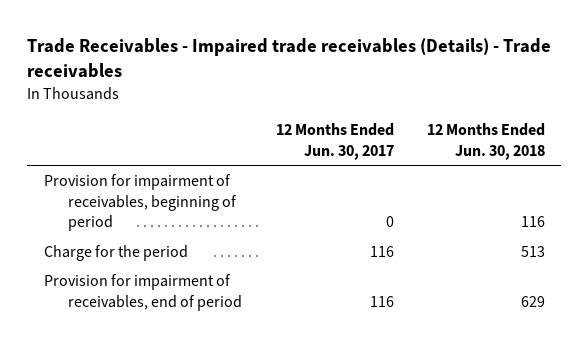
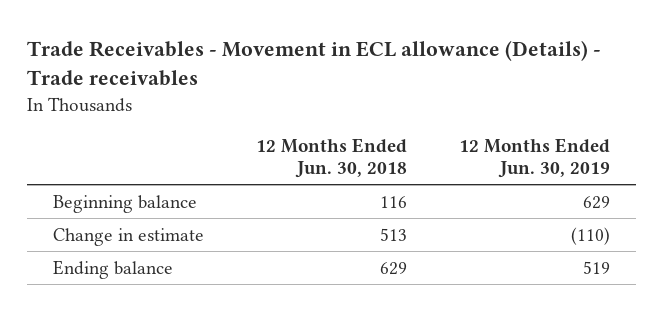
[27,38,552,79] Trade Receivables - Impaired trade receivables (Details) - Trade receivables -> [26,40,601,87] Trade Receivables - Movement in ECL allowance (Details) - Trade receivables
[275,123,394,161] 12 Months Ended Jun. 30, 2017 -> none
none -> [458,138,610,179] 12 Months Ended Jun. 30, 2019
[43,174,238,232] Provision for impairment of receivables, beginning of period -> [52,194,197,213] Beginning balance
[43,245,188,262] Charge for the period -> [52,227,204,246] Change in estimate
[43,274,243,311] Provision for impairment of receivables, end of period -> [52,259,173,279] Ending balance

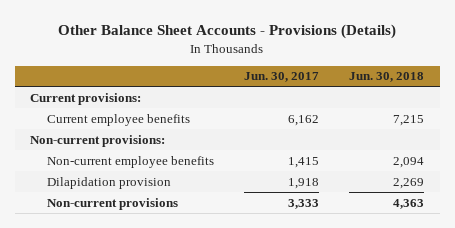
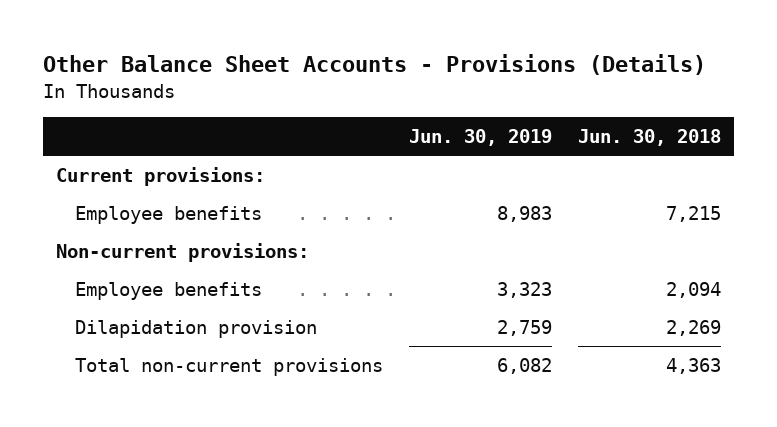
[244,72,320,83] Jun. 30, 2017 -> none
none -> [409,129,553,147] Jun. 30, 2019
[46,113,190,126] Current employee benefits -> [75,206,263,225] Employee benefits
[46,155,214,168] Non-current employee benefits -> [75,282,263,301] Employee benefits
[46,197,178,210] Non-current provisions -> [75,358,384,377] Total non-current provisions

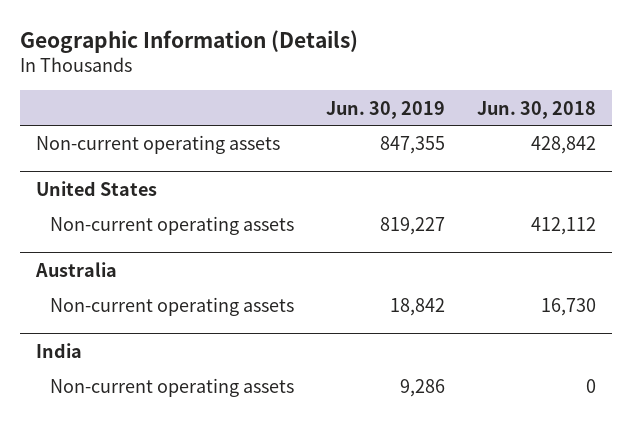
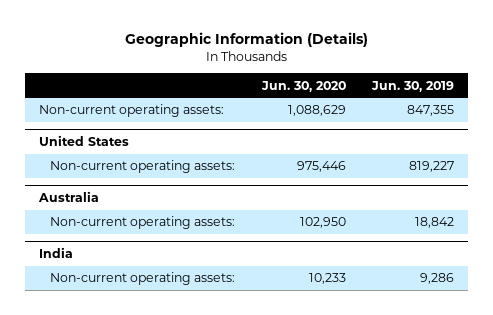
[477,100,597,119] Jun. 30, 2018 -> none
none -> [260,80,346,92] Jun. 30, 2020
[35,135,280,155] Non-current operating assets -> [38,104,224,118] Non-current operating assets:
[50,216,295,236] Non-current operating assets -> [49,160,235,174] Non-current operating assets:
[50,297,295,317] Non-current operating assets -> [49,216,235,230] Non-current operating assets:
[50,378,295,398] Non-current operating assets -> [49,272,235,286] Non-current operating assets:

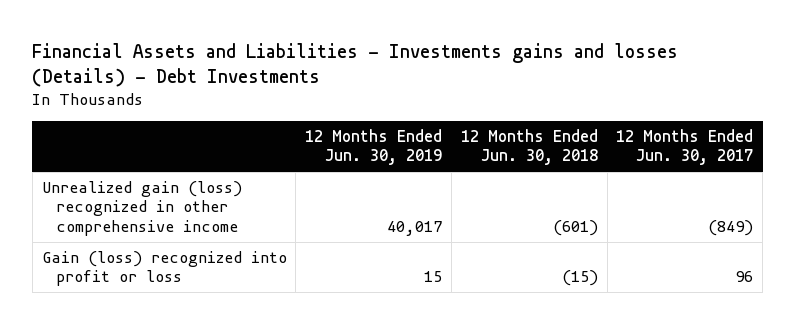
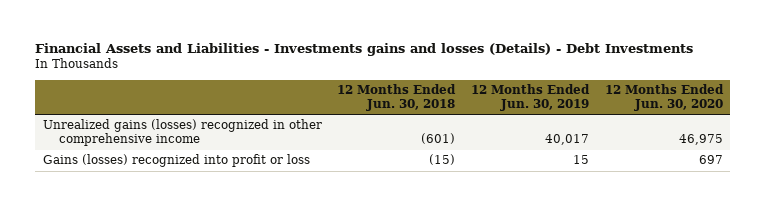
[616,128,754,166] 12 Months Ended Jun. 30, 2017 -> none
none -> [604,84,724,112] 12 Months Ended Jun. 30, 2020
[41,180,242,236] Unrealized gain (loss) recognized in other comprehensive income -> [42,119,322,147] Unrealized gains (losses) recognized in other comprehensive income
[41,250,287,287] Gain (loss) recognized into profit or loss -> [42,154,310,168] Gains (losses) recognized into profit or loss

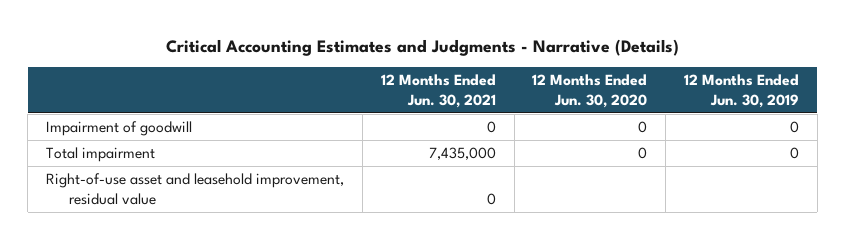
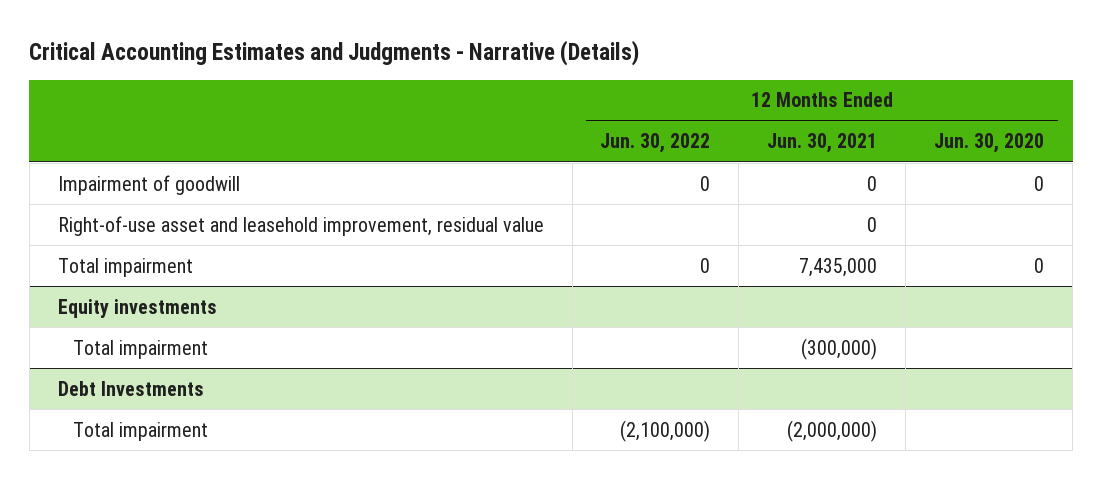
[683,74,799,108] 12 Months Ended Jun. 30, 2019 -> none
none -> [600,133,711,154] Jun. 30, 2022
[46,147,156,163] Total impairment -> [57,257,193,277] Total impairment
none -> [57,298,217,318] Equity investments
none -> [73,339,209,359] Total impairment
none -> [57,380,204,396] Debt Investments
none -> [73,421,209,441] Total impairment

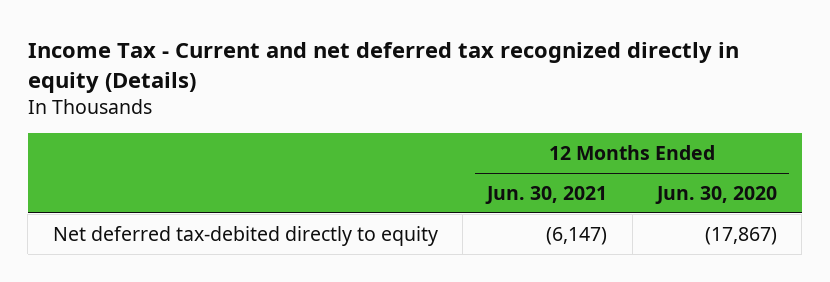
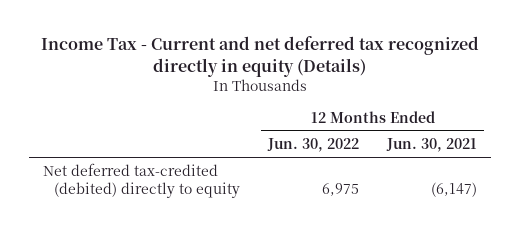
[654,185,777,204] Jun. 30, 2020 -> none
none -> [266,138,359,153] Jun. 30, 2022
[52,225,438,246] Net deferred tax-debited directly to equity -> [42,163,240,198] Net deferred tax-credited (debited) directly to equity

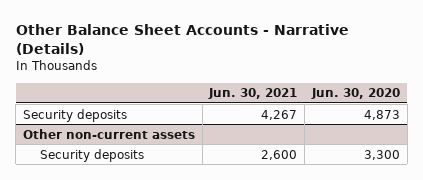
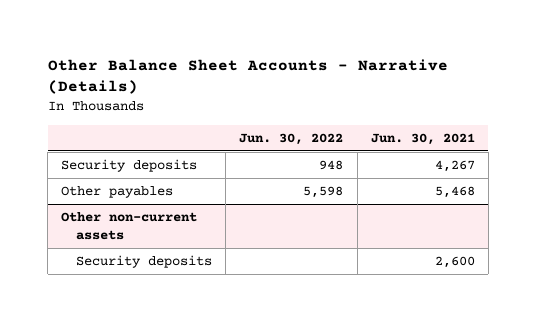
[310,88,400,100] Jun. 30, 2020 -> none
none -> [239,132,344,145] Jun. 30, 2022
none -> [61,186,174,199] Other payables

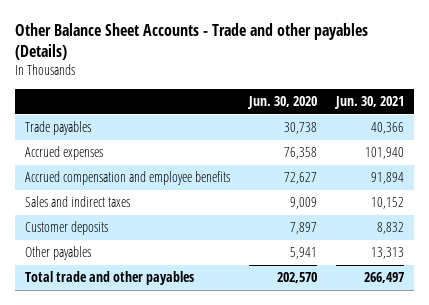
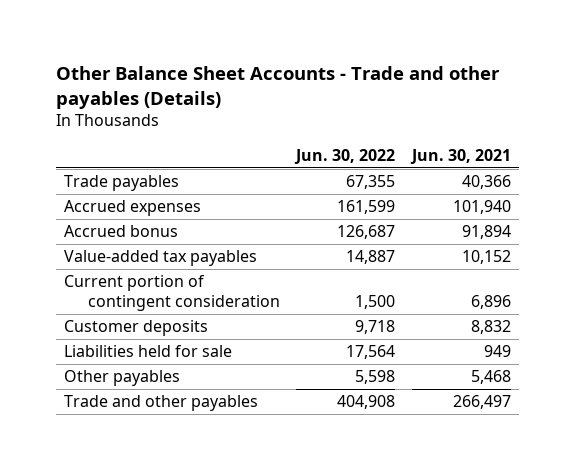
[246,95,317,109] Jun. 30, 2020 -> none
none -> [294,148,396,164] Jun. 30, 2022
[24,171,230,186] Accrued compensation and employee benefits -> [63,225,178,238] Accrued bonus
[24,196,130,208] Sales and indirect taxes -> [63,250,257,267] Value-added tax payables
none -> [63,275,281,311] Current portion of contingent consideration
none -> [63,345,232,358] Liabilities held for sale
[371,247,405,260] 13,313 -> [470,370,511,385] 5,468
[24,271,194,286] Total trade and other payables -> [63,395,258,412] Trade and other payables

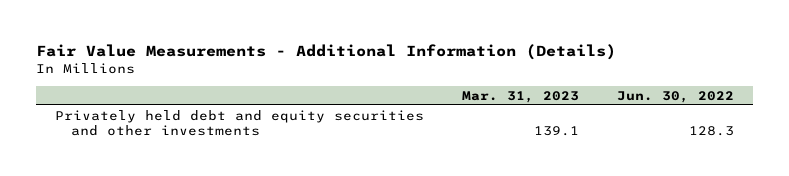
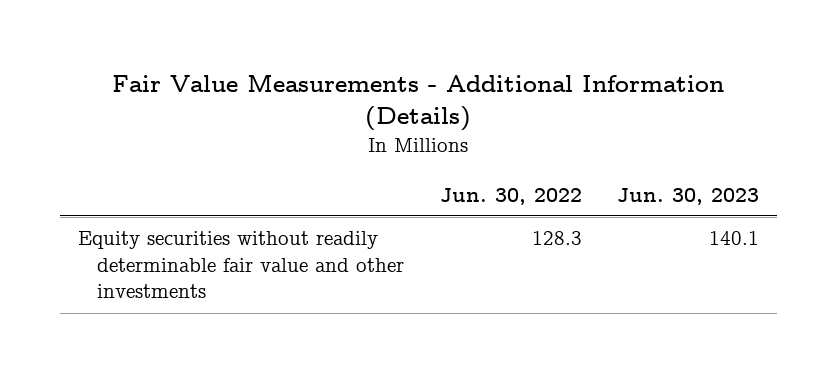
[462,90,580,103] Mar. 31, 2023 -> none
none -> [617,187,760,205] Jun. 30, 2023
[55,109,425,137] Privately held debt and equity securities and other investments -> [77,231,405,299] Equity securities without readily determinable fair value and other investments

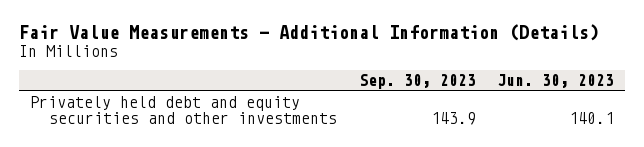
[439,187,582,205] Jun. 30, 2022 -> none
none -> [358,74,476,90] Sep. 30, 2023
[77,231,405,299] Equity securities without readily determinable fair value and other investments -> [29,96,338,124] Privately held debt and equity securities and other investments

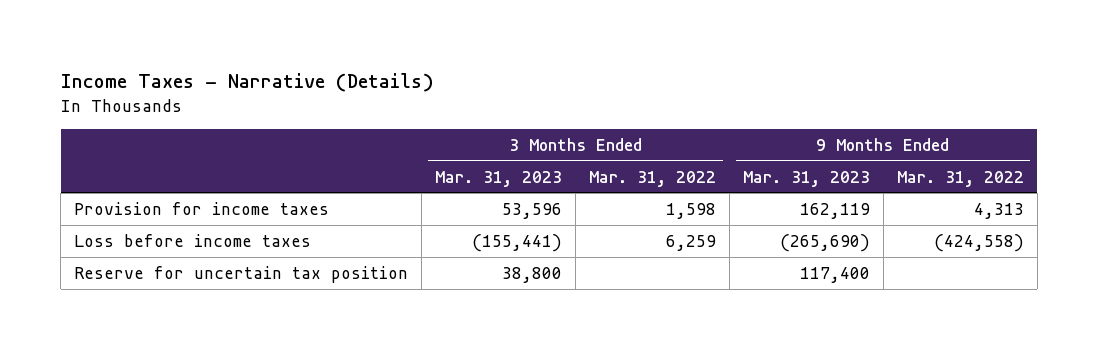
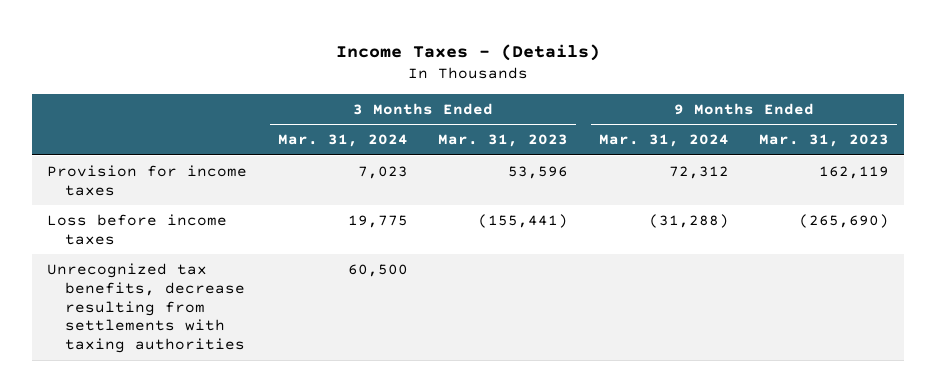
[60,72,434,92] Income Taxes - Narrative (Details) -> [336,43,601,61] Income Taxes - (Details)
[588,170,716,187] Mar. 31, 2022 -> none
[896,170,1024,187] Mar. 31, 2022 -> none
none -> [277,134,408,148] Mar. 31, 2024
none -> [598,134,729,148] Mar. 31, 2024
[74,265,409,283] Reserve for uncertain tax position -> none
none -> [47,262,246,354] Unrecognized tax benefits, decrease resulting from settlements with taxing authorities

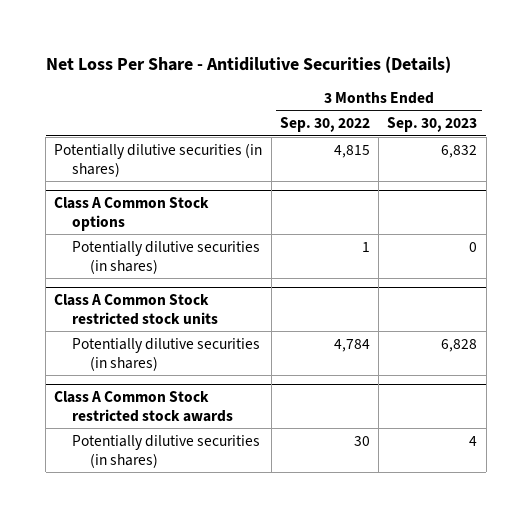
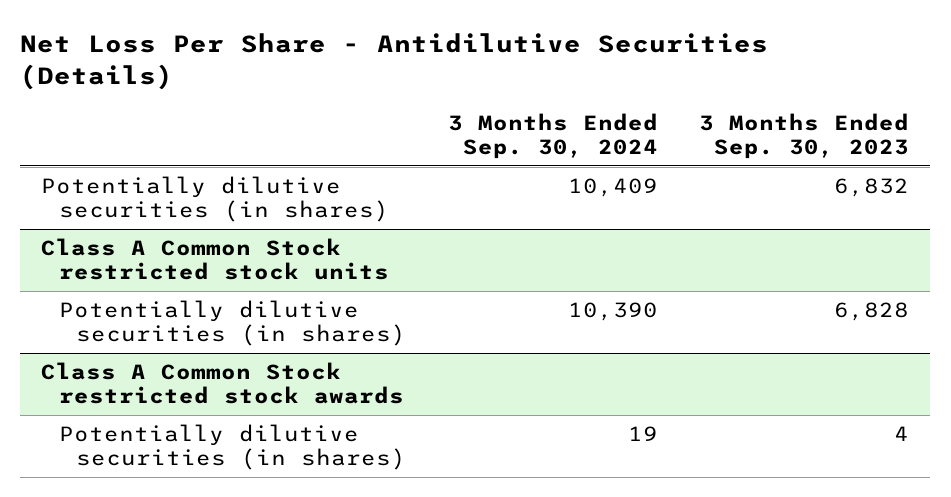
[279,117,370,133] Sep. 30, 2022 -> none
none -> [447,112,658,160] 3 Months Ended Sep. 30, 2024
[54,197,210,232] Class A Common Stock options -> none
[72,240,261,274] Potentially dilutive securities (in shares) -> none

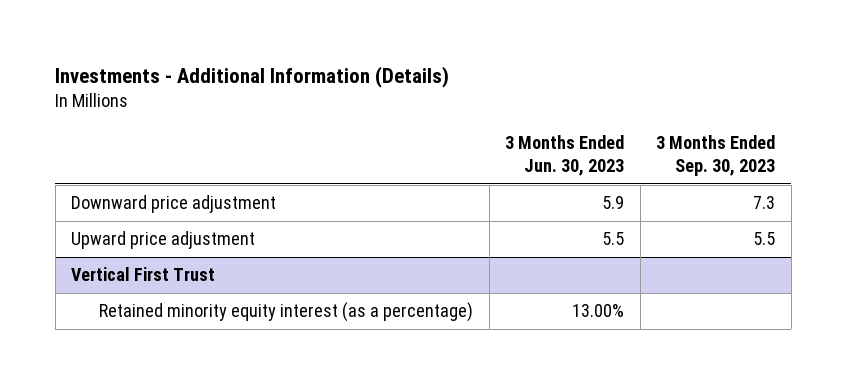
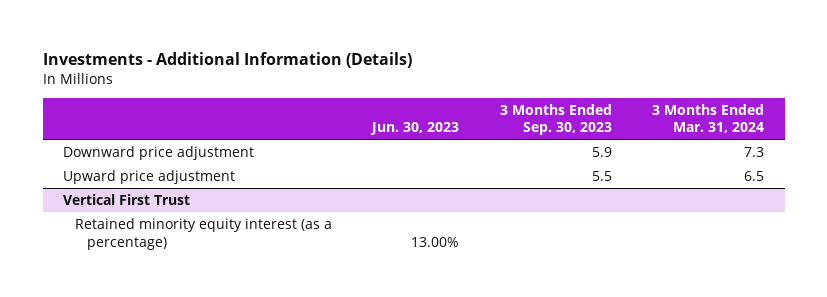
[505,134,625,177] 3 Months Ended Jun. 30, 2023 -> none
none -> [370,122,460,136] Jun. 30, 2023
none -> [652,103,765,134] 3 Months Ended Mar. 31, 2024
[753,196,776,210] 7.3 -> [591,147,612,158] 5.9

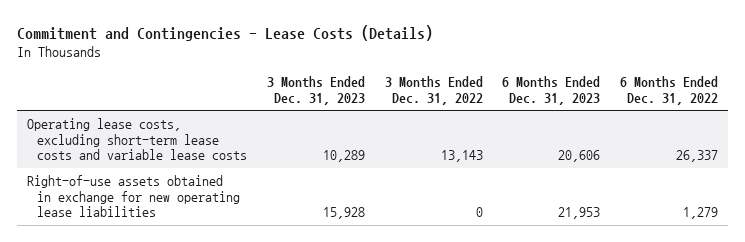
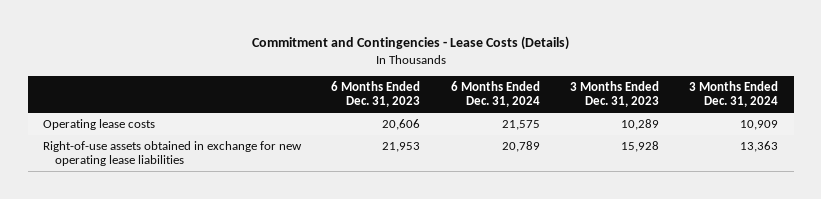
[384,76,483,105] 3 Months Ended Dec. 31, 2022 -> none
[620,76,719,105] 6 Months Ended Dec. 31, 2022 -> none
none -> [450,80,540,108] 6 Months Ended Dec. 31, 2024
none -> [689,80,779,108] 3 Months Ended Dec. 31, 2024
[27,118,247,161] Operating lease costs, excluding short-term lease costs and variable lease costs -> [42,118,155,130] Operating lease costs

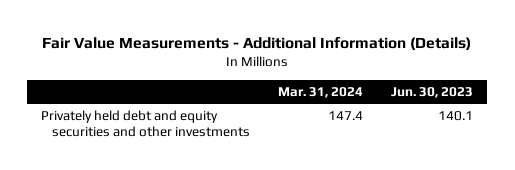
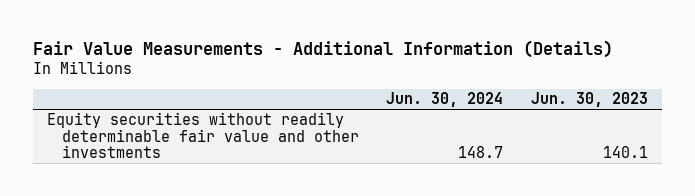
[278,86,364,98] Mar. 31, 2024 -> none
none -> [386,92,504,108] Jun. 30, 2024
[41,110,250,137] Privately held debt and equity securities and other investments -> [46,112,359,159] Equity securities without readily determinable fair value and other investments

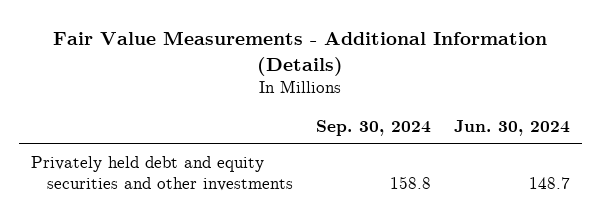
[530,92,648,108] Jun. 30, 2023 -> none
none -> [316,120,432,137] Sep. 30, 2024
[46,112,359,159] Equity securities without readily determinable fair value and other investments -> [30,155,294,191] Privately held debt and equity securities and other investments

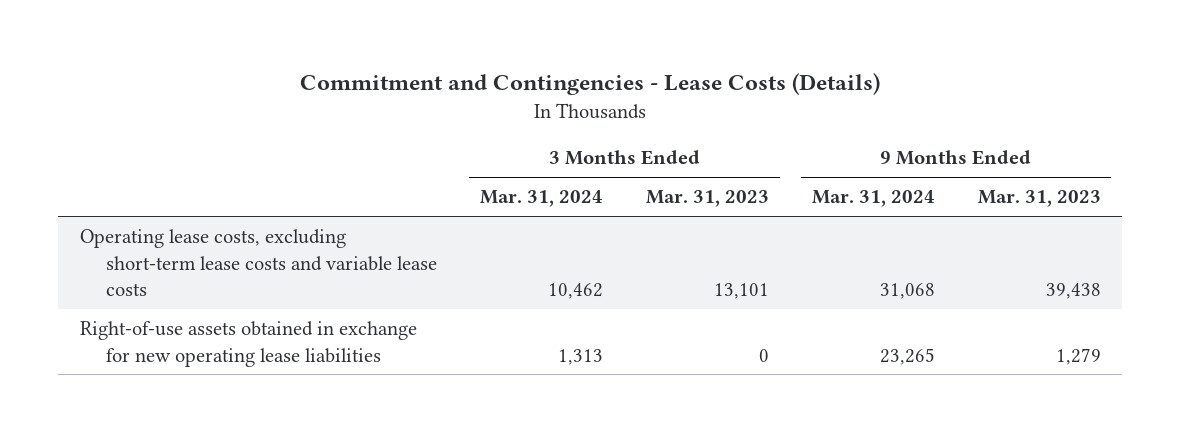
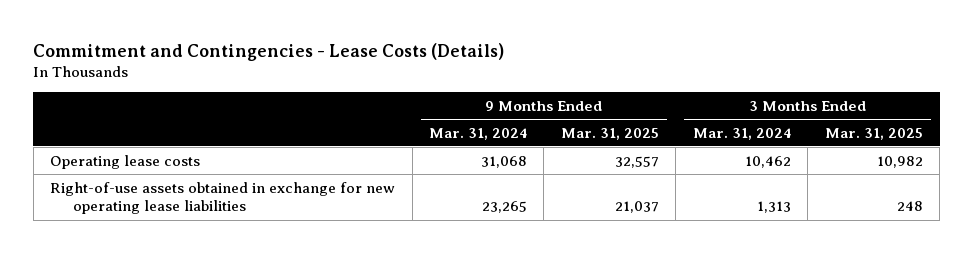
[645,190,769,208] Mar. 31, 2023 -> none
[977,190,1101,208] Mar. 31, 2023 -> none
none -> [560,127,659,140] Mar. 31, 2025
none -> [824,127,923,140] Mar. 31, 2025
[79,229,438,297] Operating lease costs, excluding short-term lease costs and variable lease costs -> [50,154,201,169] Operating lease costs

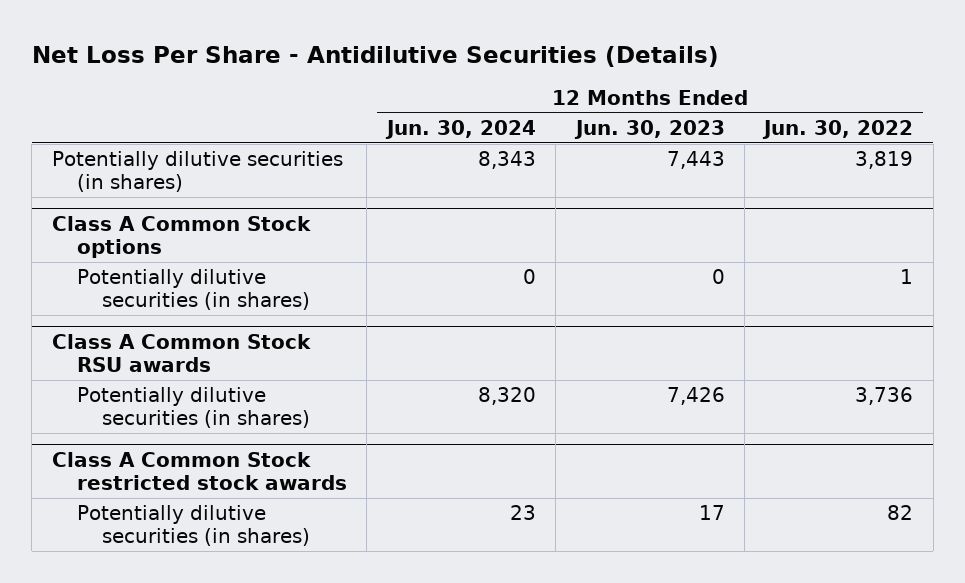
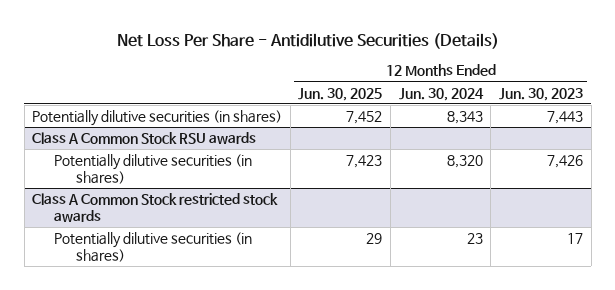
[762,119,914,139] Jun. 30, 2022 -> none
none -> [298,87,383,101] Jun. 30, 2025
[51,215,311,258] Class A Common Stock options -> none
[77,269,311,311] Potentially dilutive securities (in shares) -> none

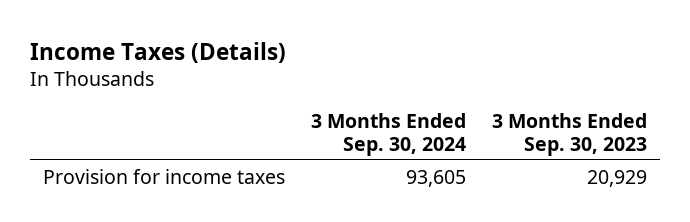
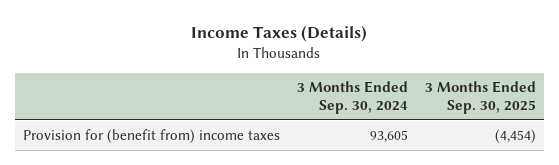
[492,113,648,156] 3 Months Ended Sep. 30, 2023 -> none
none -> [424,80,536,115] 3 Months Ended Sep. 30, 2025
[42,168,285,184] Provision for income taxes -> [22,129,280,145] Provision for (benefit from) income taxes

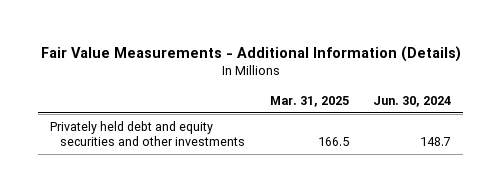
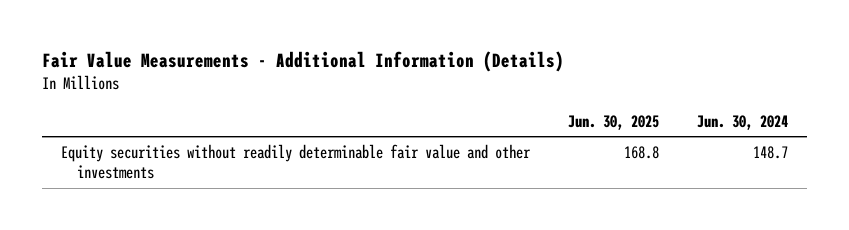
[269,95,349,107] Mar. 31, 2025 -> none
none -> [568,114,660,130] Jun. 30, 2025
[50,120,246,147] Privately held debt and equity securities and other investments -> [60,144,531,179] Equity securities without readily determinable fair value and other investments

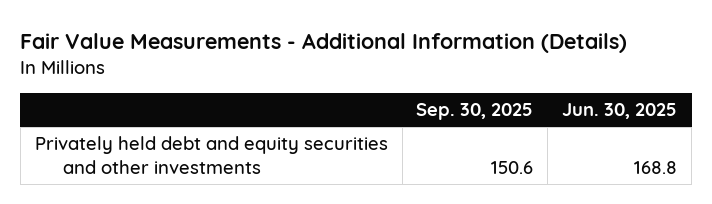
[697,114,789,130] Jun. 30, 2024 -> none
none -> [416,103,534,121] Sep. 30, 2025
[60,144,531,179] Equity securities without readily determinable fair value and other investments -> [34,136,388,175] Privately held debt and equity securities and other investments

